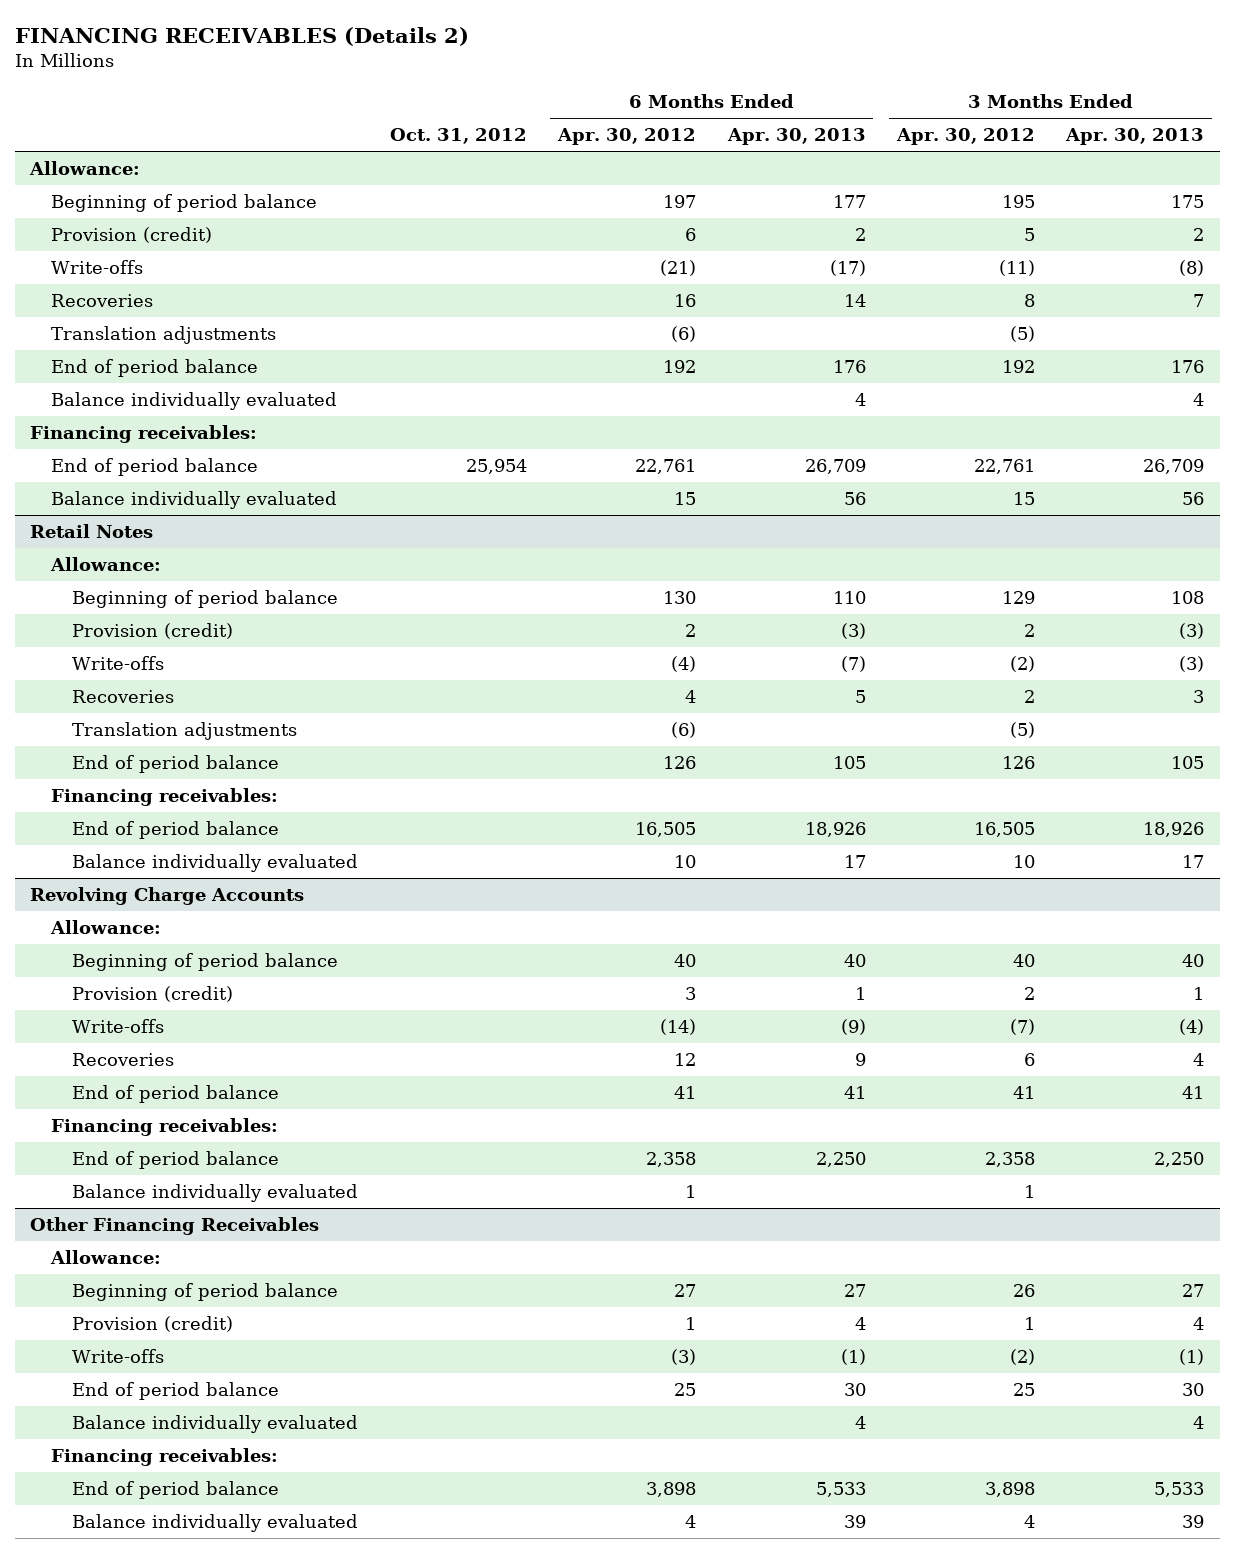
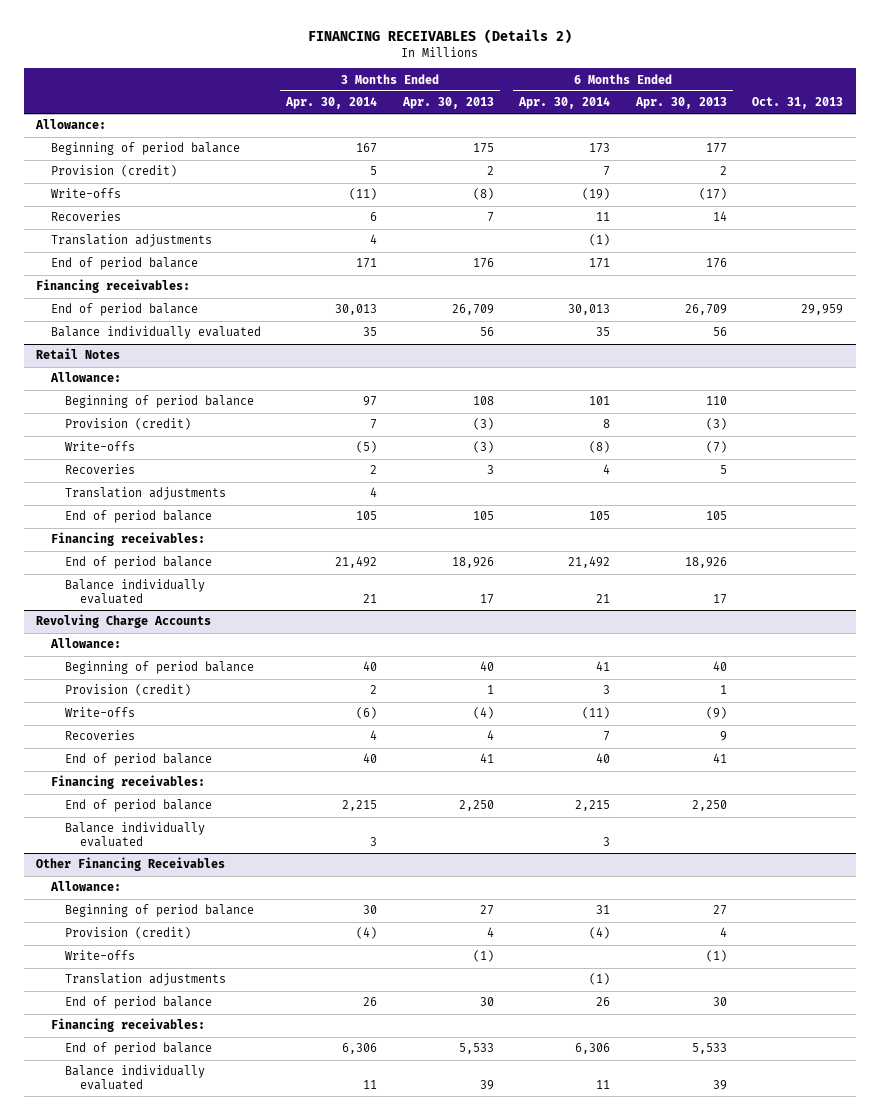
[389,128,527,145] Oct. 31, 2012 -> none
[557,128,697,146] Apr. 30, 2012 -> none
[895,128,1035,146] Apr. 30, 2012 -> none
none -> [285,97,378,110] Apr. 30, 2014
none -> [518,97,611,110] Apr. 30, 2014
none -> [751,97,843,110] Oct. 31, 2013
[51,392,338,411] Balance individually evaluated -> none
none -> [65,973,227,987] Translation adjustments
[72,1415,359,1434] Balance individually evaluated -> none

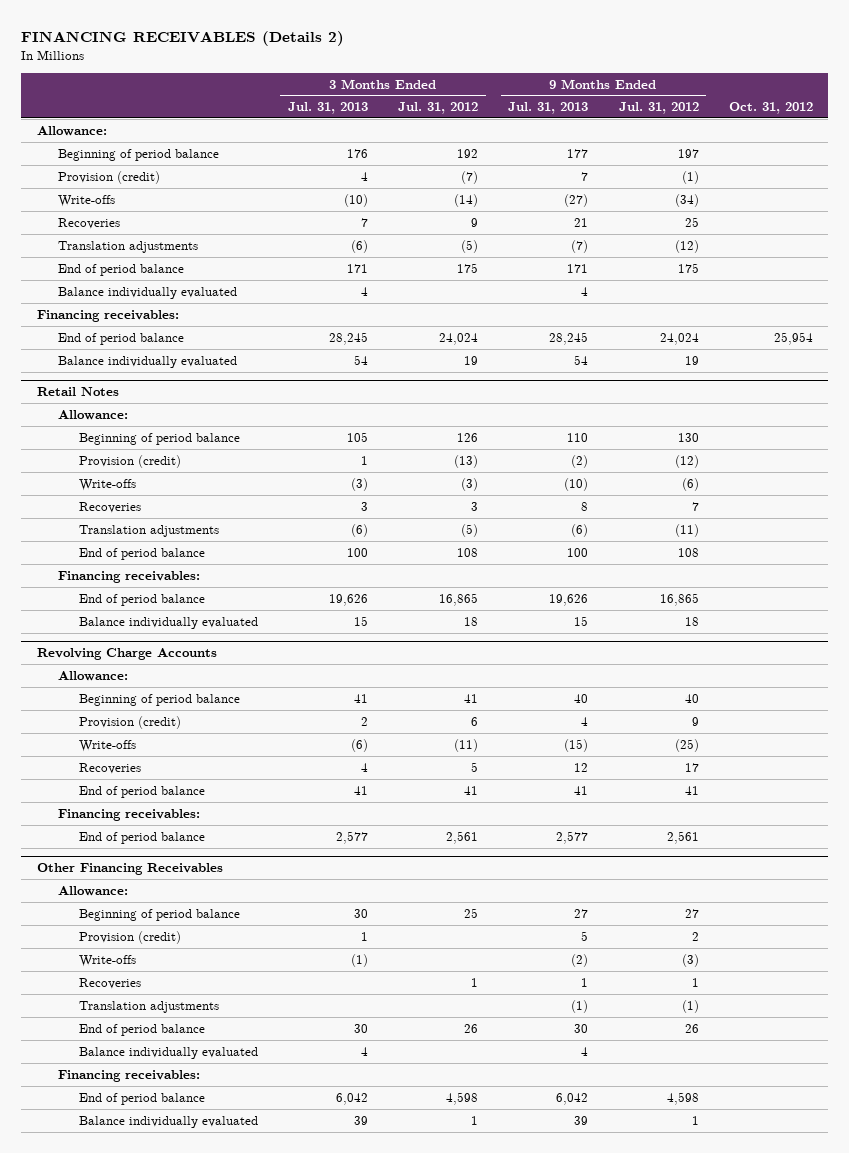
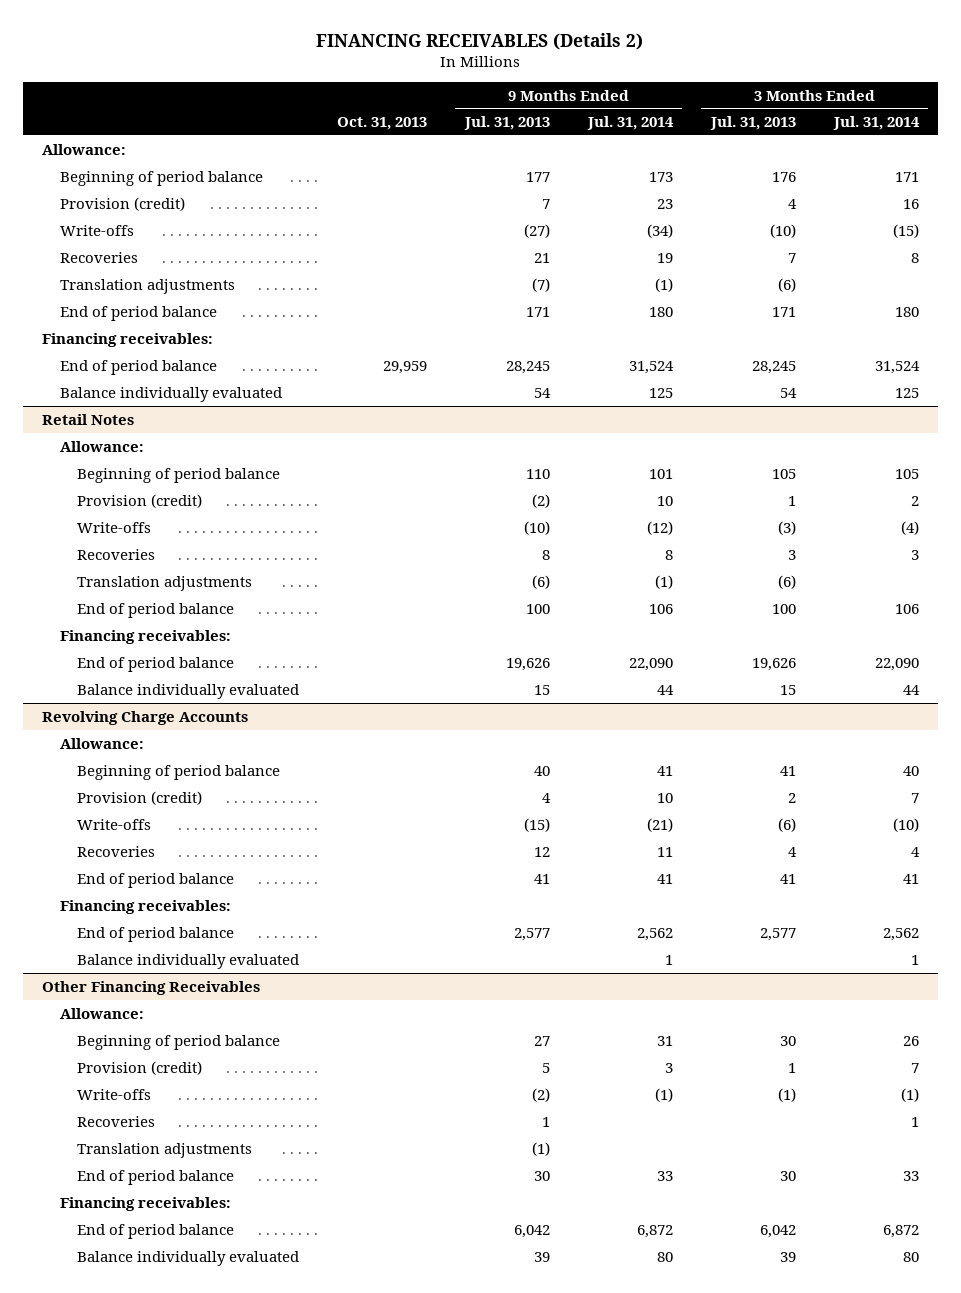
[398,102,479,115] Jul. 31, 2012 -> none
[618,102,699,115] Jul. 31, 2012 -> none
[728,102,813,115] Oct. 31, 2012 -> none
none -> [336,117,427,131] Oct. 31, 2013
none -> [586,116,674,131] Jul. 31, 2014
none -> [832,116,920,131] Jul. 31, 2014
[57,286,237,299] Balance individually evaluated -> none
none -> [76,953,299,969] Balance individually evaluated
[78,1046,258,1059] Balance individually evaluated -> none

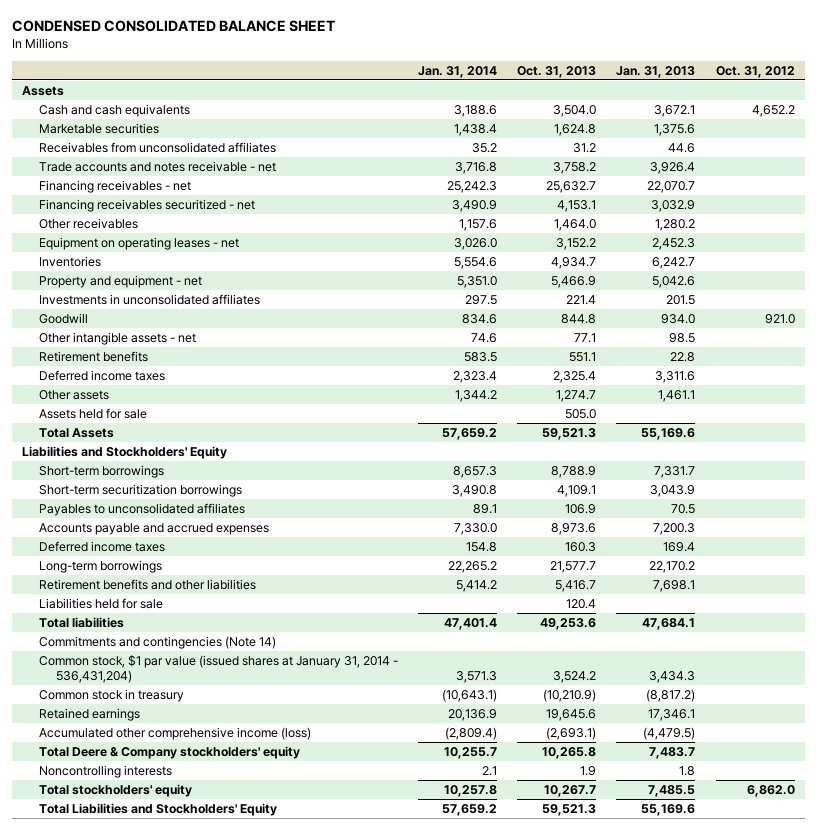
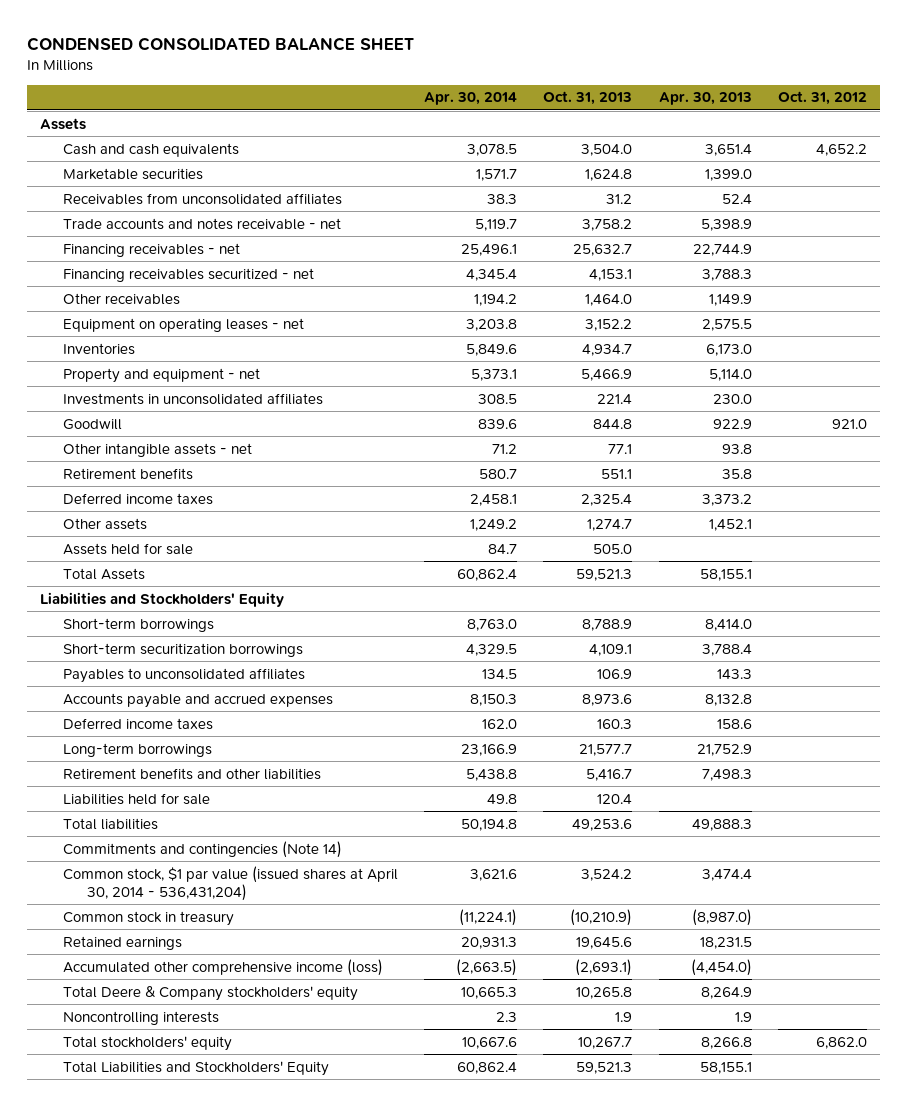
[418,65,498,78] Jan. 31, 2014 -> none
[616,65,696,78] Jan. 31, 2013 -> none
none -> [424,92,518,106] Apr. 30, 2014
none -> [658,92,752,106] Apr. 30, 2013
[38,654,398,684] Common stock, $1 par value (issued shares at January 31, 2014 - 536,431,204) -> [63,865,399,901] Common stock, $1 par value (issued shares at April 30, 2014 - 536,431,204)

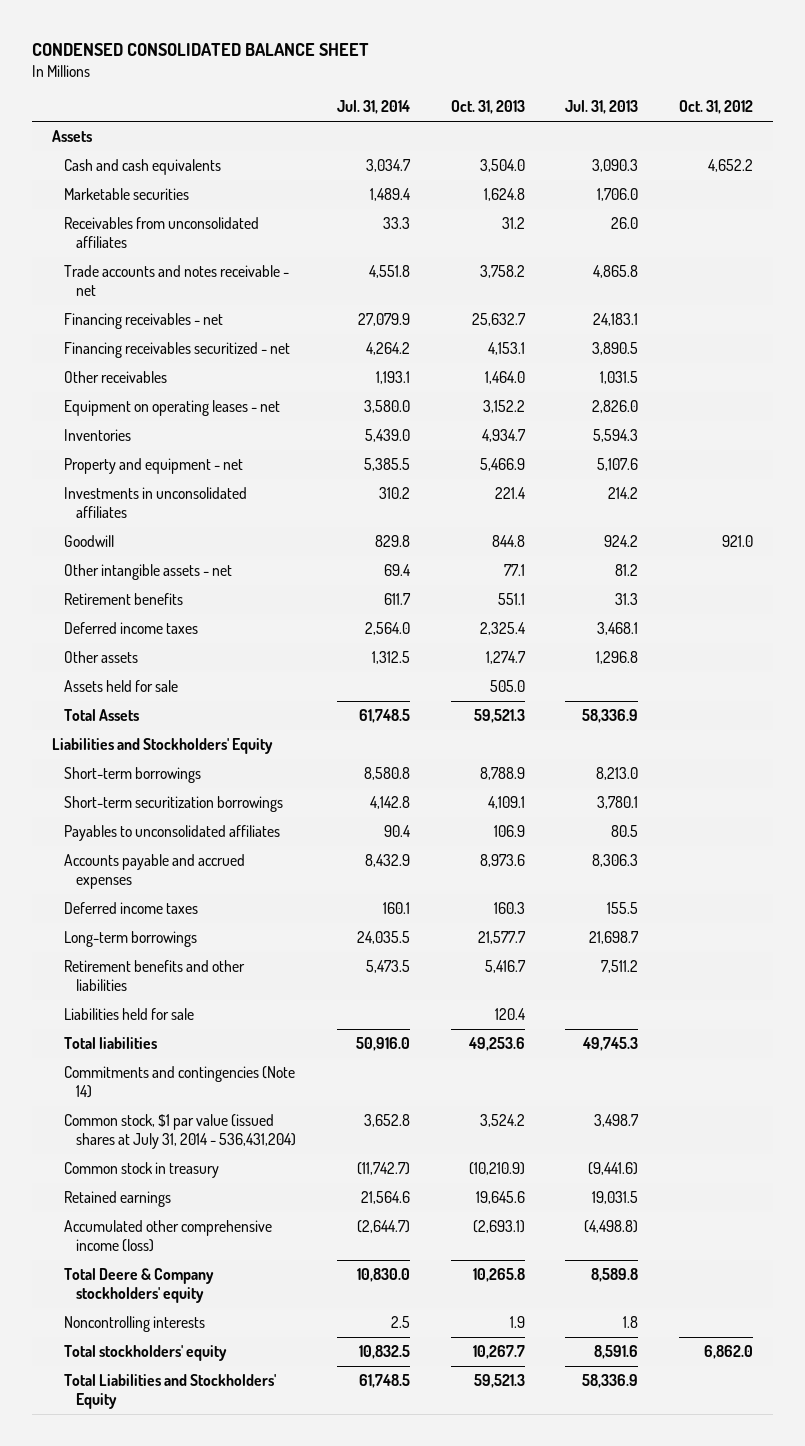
[424,92,518,106] Apr. 30, 2014 -> none
[658,92,752,106] Apr. 30, 2013 -> none
none -> [336,100,410,115] Jul. 31, 2014
none -> [565,100,639,115] Jul. 31, 2013
[63,865,399,901] Common stock, $1 par value (issued shares at April 30, 2014 - 536,431,204) -> [64,1114,296,1149] Common stock, $1 par value (issued shares at July 31, 2014 - 536,431,204)

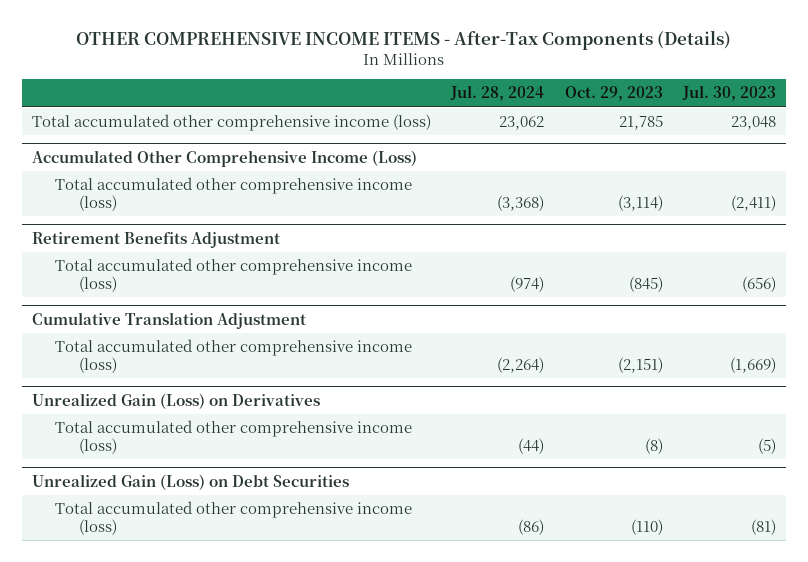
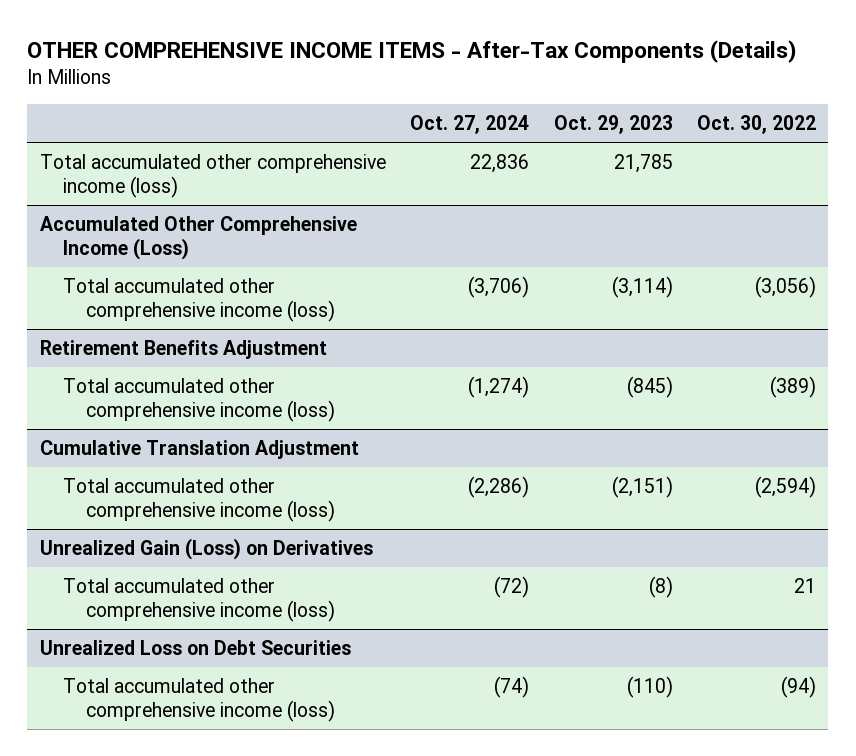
[450,85,545,102] Jul. 28, 2024 -> none
[682,85,777,102] Jul. 30, 2023 -> none
none -> [410,114,530,134] Oct. 27, 2024
none -> [697,114,817,134] Oct. 30, 2022
[31,473,349,490] Unrealized Gain (Loss) on Debt Securities -> [39,640,351,656] Unrealized Loss on Debt Securities

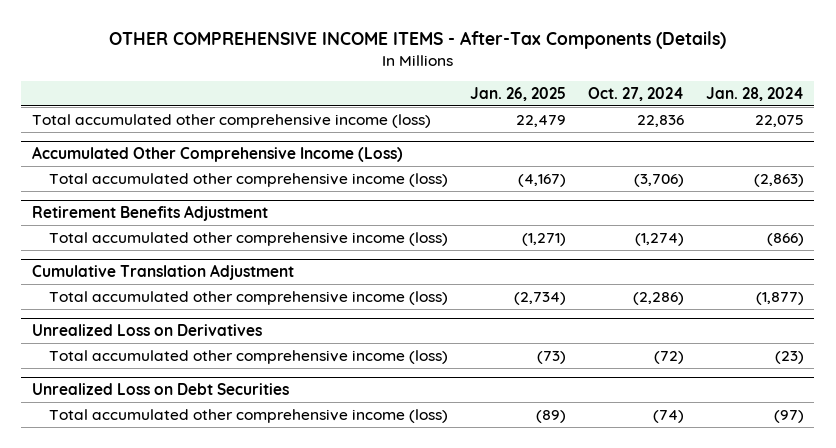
[553,114,673,134] Oct. 29, 2023 -> none
[697,114,817,134] Oct. 30, 2022 -> none
none -> [469,86,566,101] Jan. 26, 2025
none -> [705,86,804,101] Jan. 28, 2024
[39,538,373,561] Unrealized Gain (Loss) on Derivatives -> [31,323,262,336] Unrealized Loss on Derivatives

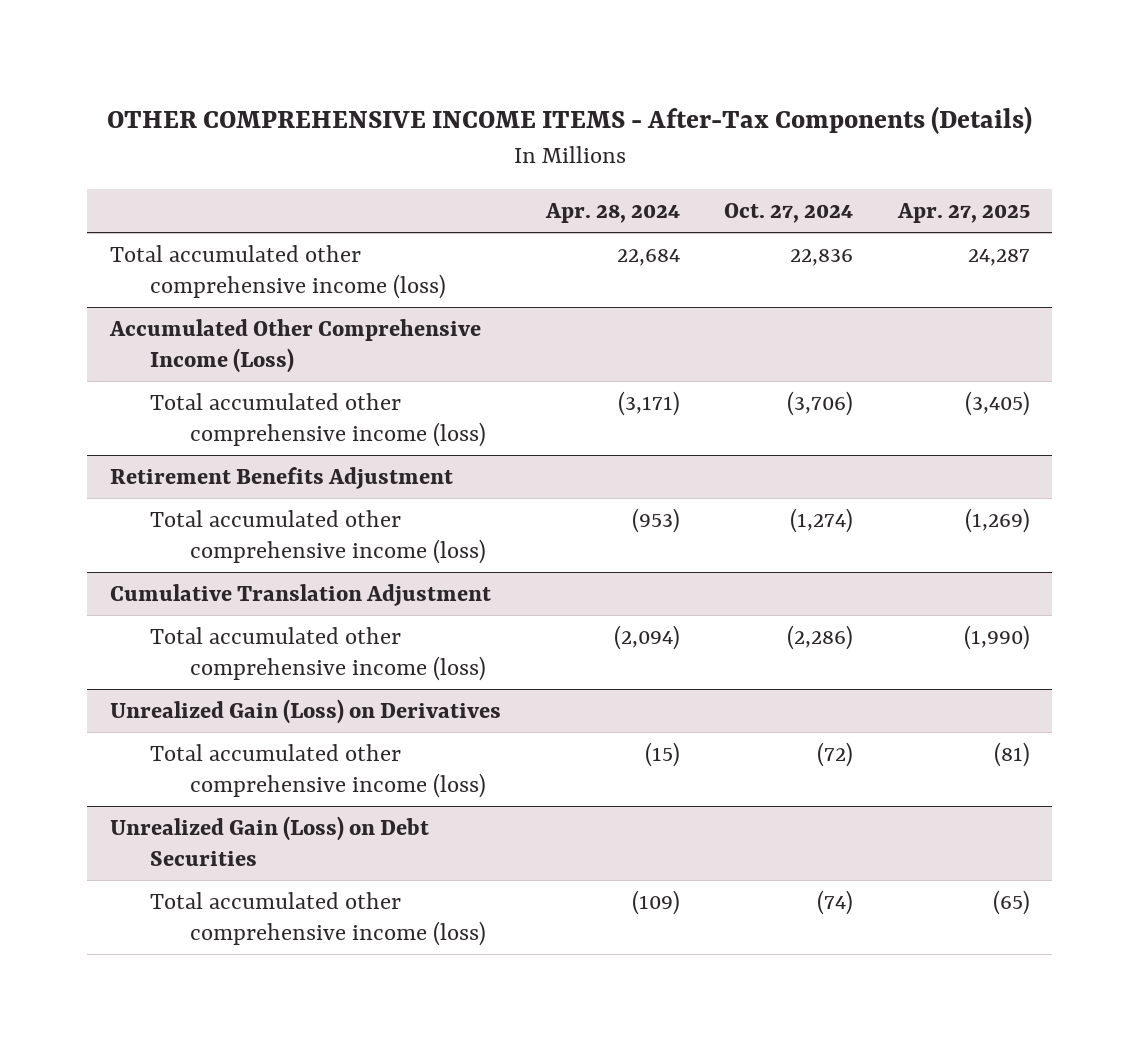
[469,86,566,101] Jan. 26, 2025 -> none
[705,86,804,101] Jan. 28, 2024 -> none
none -> [544,202,680,223] Apr. 28, 2024
none -> [896,202,1030,223] Apr. 27, 2025
[31,323,262,336] Unrealized Loss on Derivatives -> [109,698,501,724] Unrealized Gain (Loss) on Derivatives
[31,382,289,395] Unrealized Loss on Debt Securities -> [109,815,429,867] Unrealized Gain (Loss) on Debt Securities

